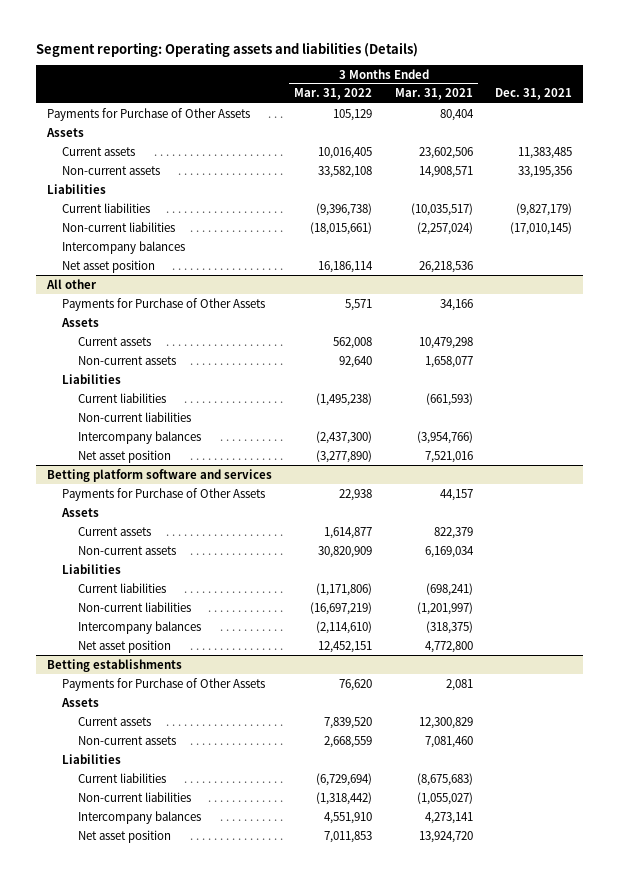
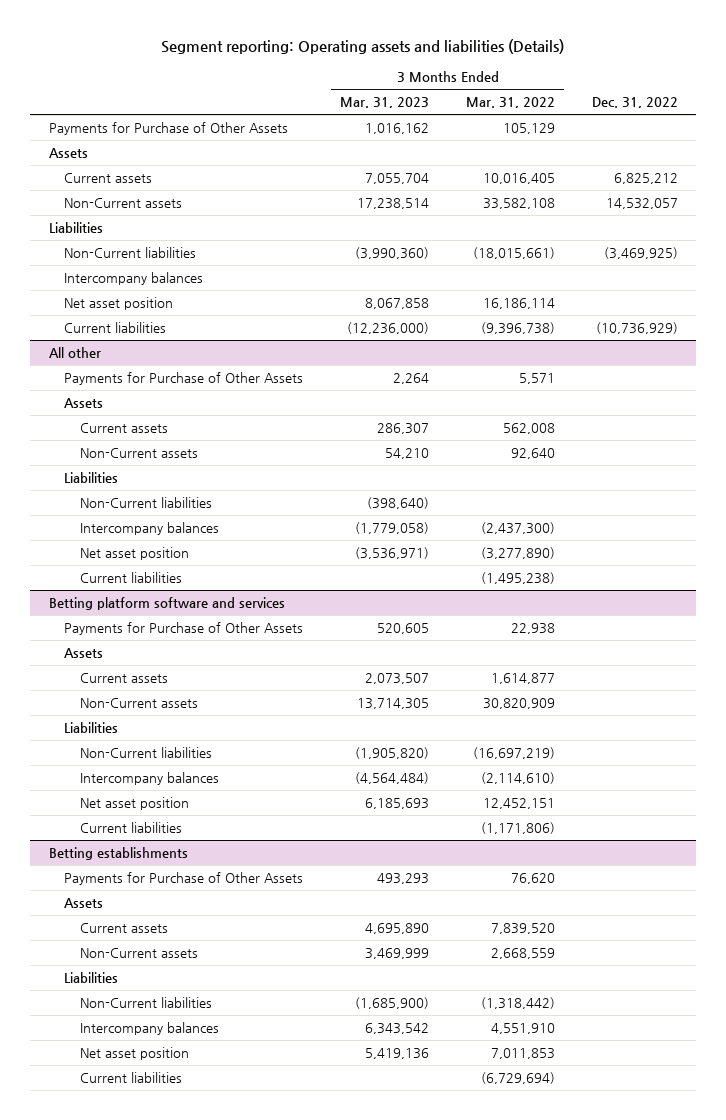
[394,88,473,101] Mar. 31, 2021 -> none
[495,88,573,101] Dec. 31, 2021 -> none
none -> [340,97,430,109] Mar. 31, 2023
none -> [591,97,678,109] Dec. 31, 2022
[62,165,161,175] Non-current assets -> [64,198,183,209] Non-Current assets
[62,221,176,232] Non-current liabilities -> [64,247,197,259] Non-Current liabilities
[62,202,151,213] Current liabilities -> [64,322,167,334] Current liabilities
[77,355,176,365] Non-current assets -> [80,448,199,459] Non-Current assets
[77,411,191,422] Non-current liabilities -> [80,497,213,509] Non-Current liabilities
[77,392,166,403] Current liabilities -> [80,572,183,584] Current liabilities
[77,545,176,555] Non-current assets -> [80,698,199,709] Non-Current assets
[77,601,191,612] Non-current liabilities -> [80,747,213,759] Non-Current liabilities
[77,582,166,593] Current liabilities -> [80,822,183,834] Current liabilities
[77,735,176,745] Non-current assets -> [80,948,199,959] Non-Current assets
[77,791,191,802] Non-current liabilities -> [80,997,213,1009] Non-Current liabilities
[77,772,166,783] Current liabilities -> [80,1072,183,1084] Current liabilities

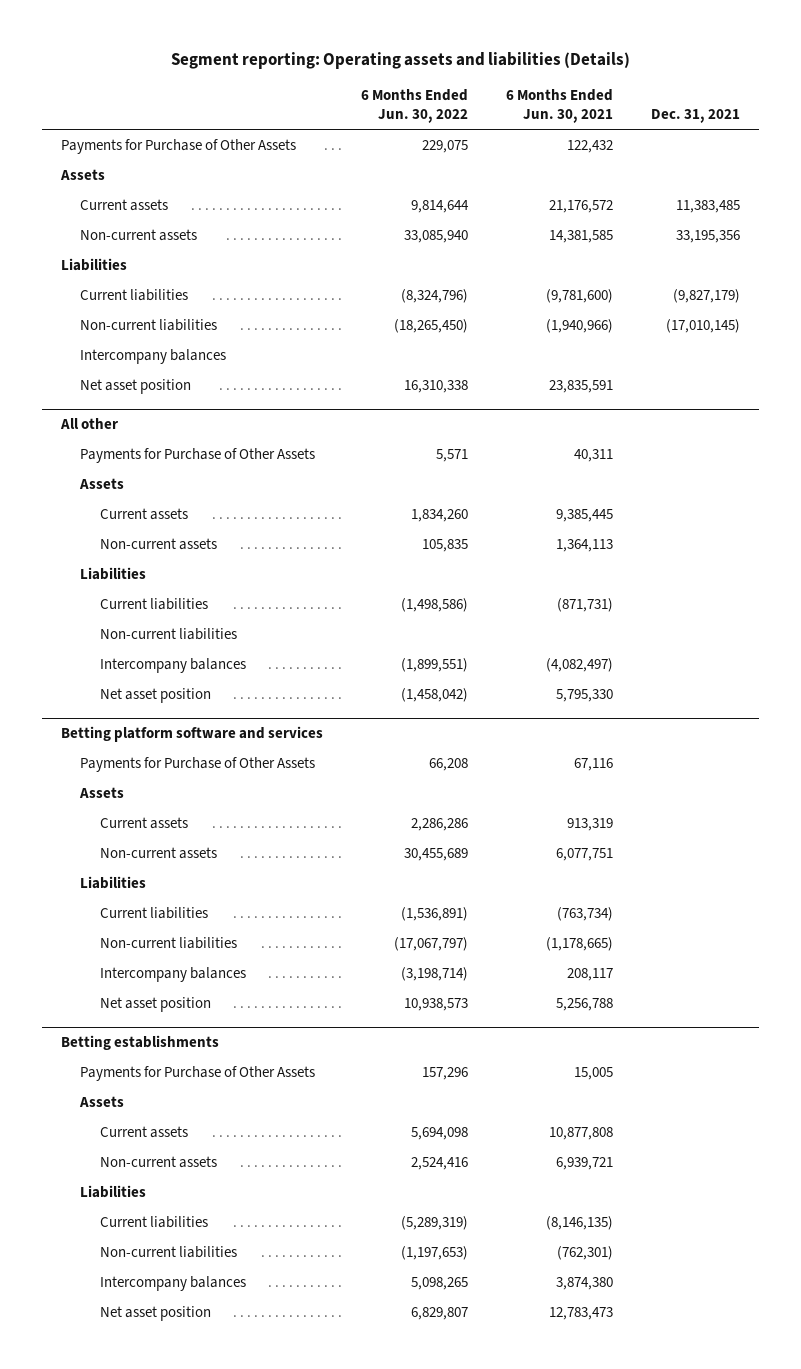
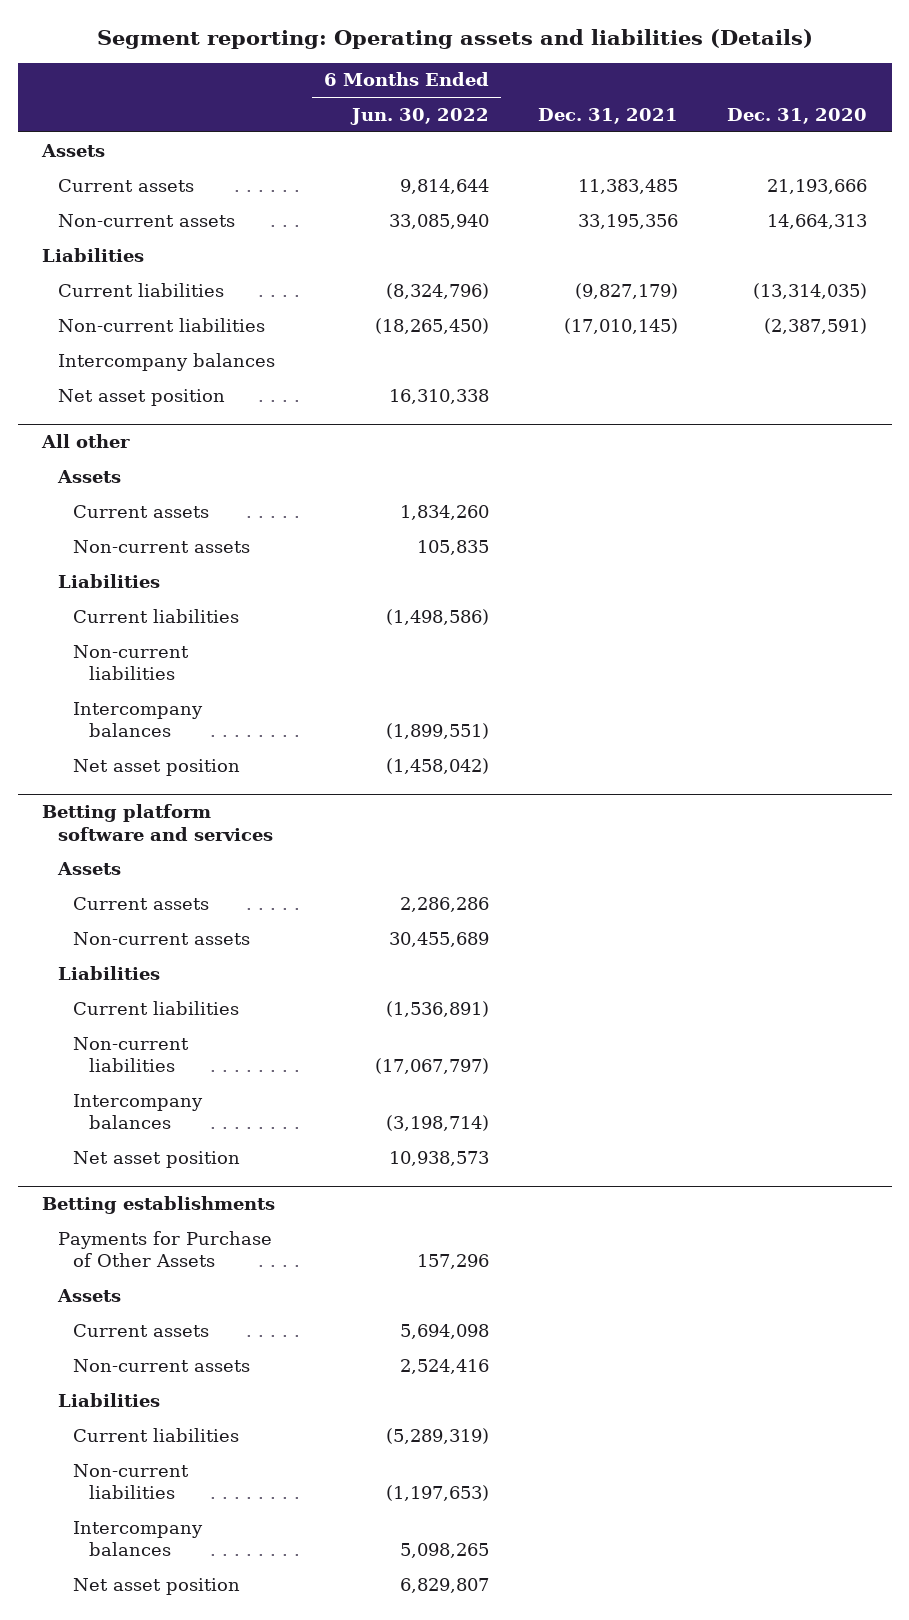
[506,89,614,124] 6 Months Ended Jun. 30, 2021 -> none
none -> [727,107,868,124] Dec. 31, 2020
[61,138,297,154] Payments for Purchase of Other Assets -> none
[80,447,316,463] Payments for Purchase of Other Assets -> none
[80,756,316,772] Payments for Purchase of Other Assets -> none

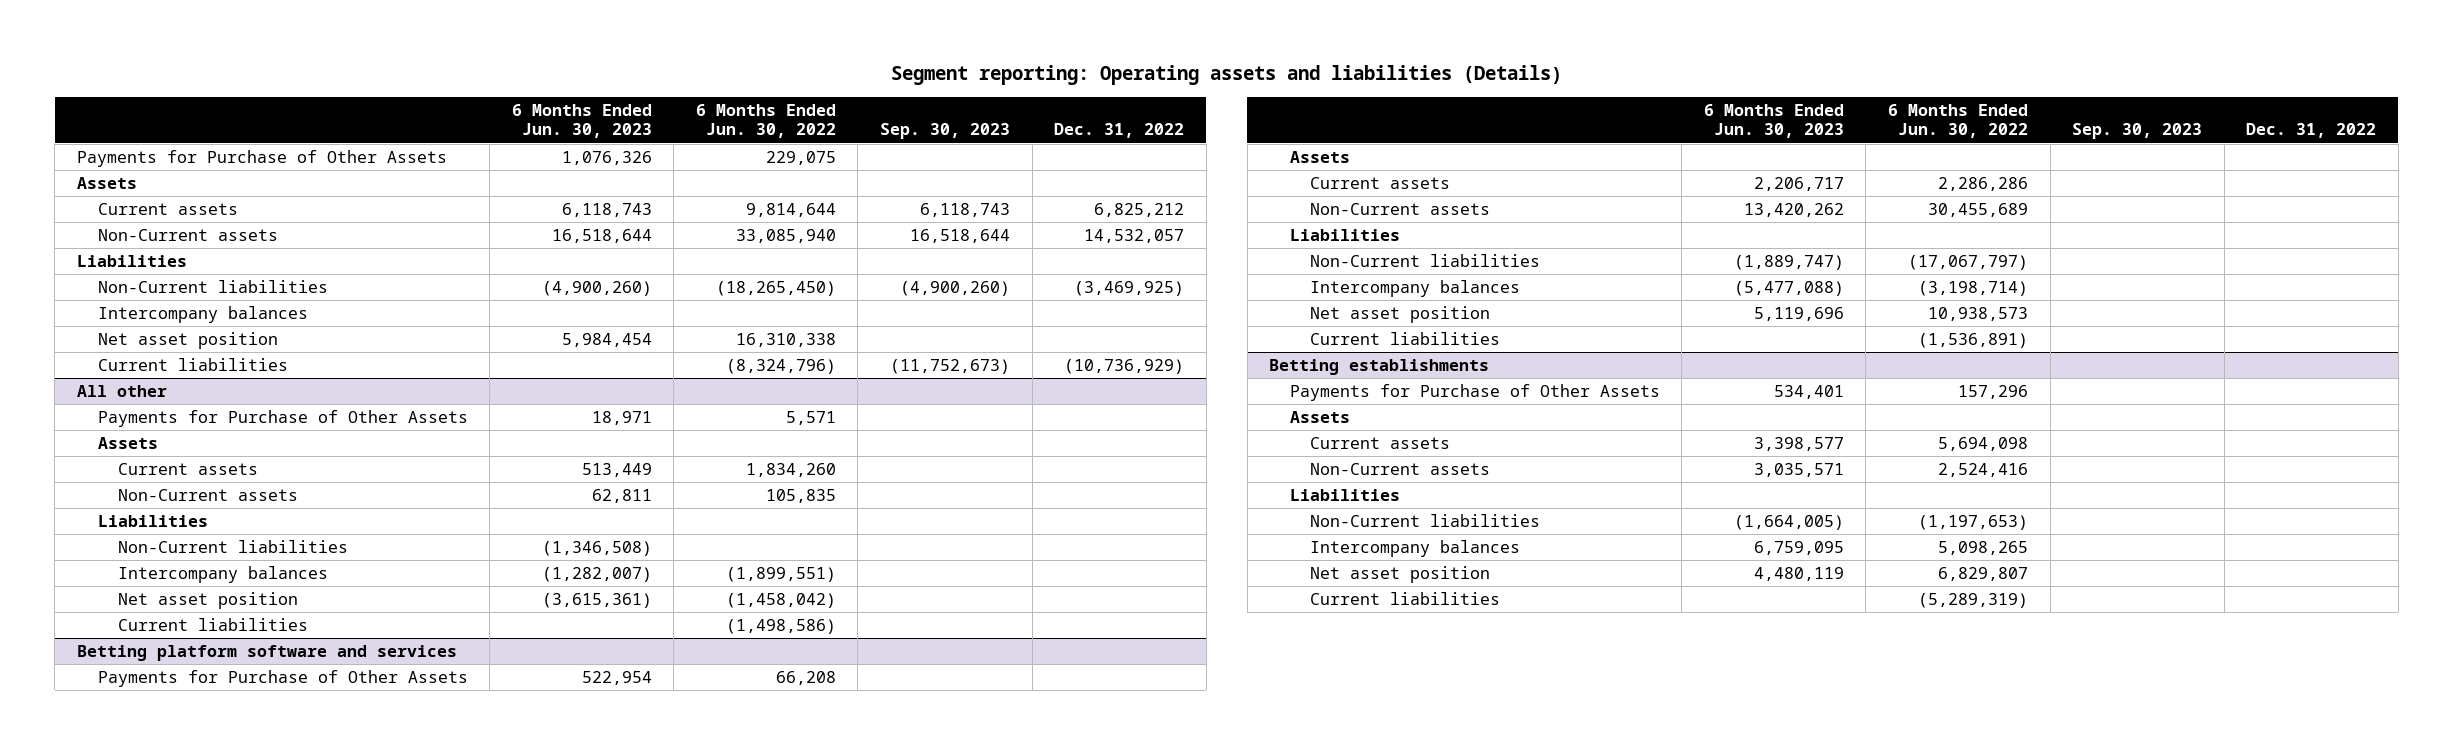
[538,107,679,124] Dec. 31, 2021 -> none
[727,107,868,124] Dec. 31, 2020 -> none
none -> [511,103,652,139] 6 Months Ended Jun. 30, 2023
none -> [880,123,1011,140] Sep. 30, 2023
none -> [1054,123,1185,139] Dec. 31, 2022
none -> [76,149,447,167] Payments for Purchase of Other Assets
[57,213,235,227] Non-current assets -> [97,228,278,241] Non-Current assets
[57,317,265,332] Non-current liabilities -> [97,279,328,293] Non-Current liabilities
[57,282,224,297] Current liabilities -> [97,357,288,371] Current liabilities
none -> [97,409,468,427] Payments for Purchase of Other Assets
[73,539,251,553] Non-current assets -> [118,488,299,501] Non-Current assets
[73,644,190,681] Non-current liabilities -> [118,539,349,553] Non-Current liabilities
[73,608,240,623] Current liabilities -> [118,617,309,631] Current liabilities
none -> [97,669,468,687] Payments for Purchase of Other Assets
[73,931,251,945] Non-current assets -> [1310,202,1491,215] Non-Current assets
[73,1036,190,1073] Non-current liabilities -> [1310,253,1541,267] Non-Current liabilities
[73,1000,240,1015] Current liabilities -> [1310,331,1501,345] Current liabilities
[73,1358,251,1372] Non-current assets -> [1310,462,1491,475] Non-Current assets
[73,1463,190,1500] Non-current liabilities -> [1310,513,1541,527] Non-Current liabilities
[73,1427,240,1442] Current liabilities -> [1310,591,1501,605] Current liabilities

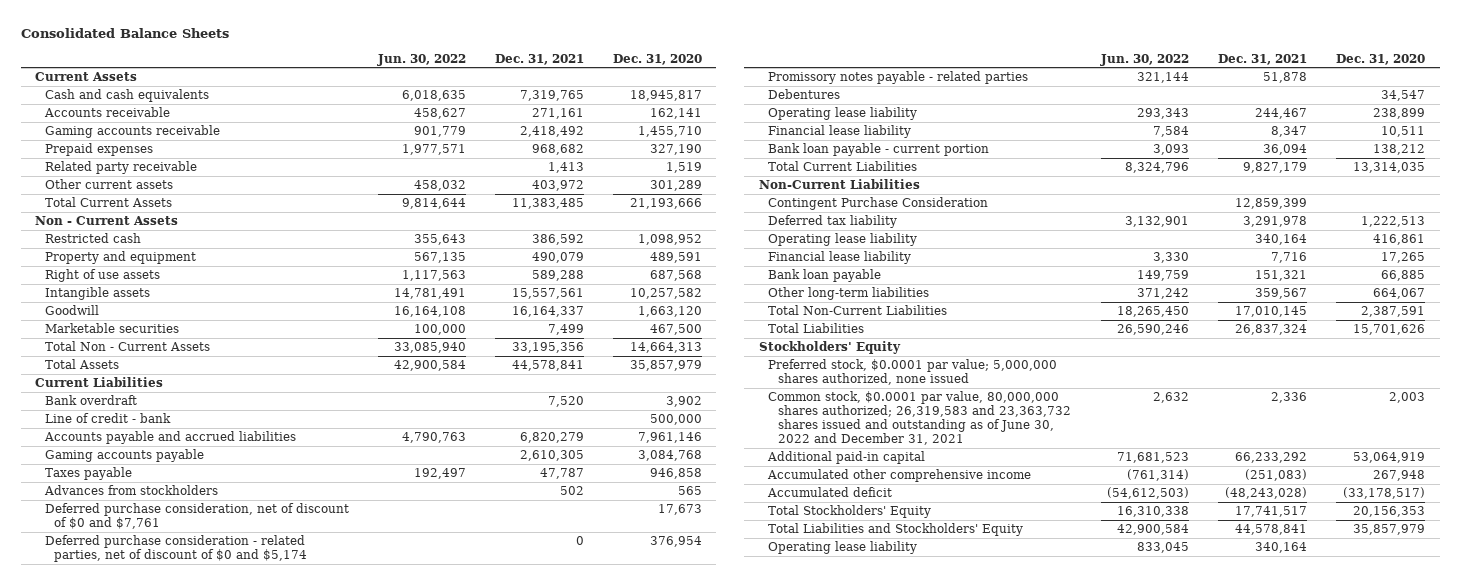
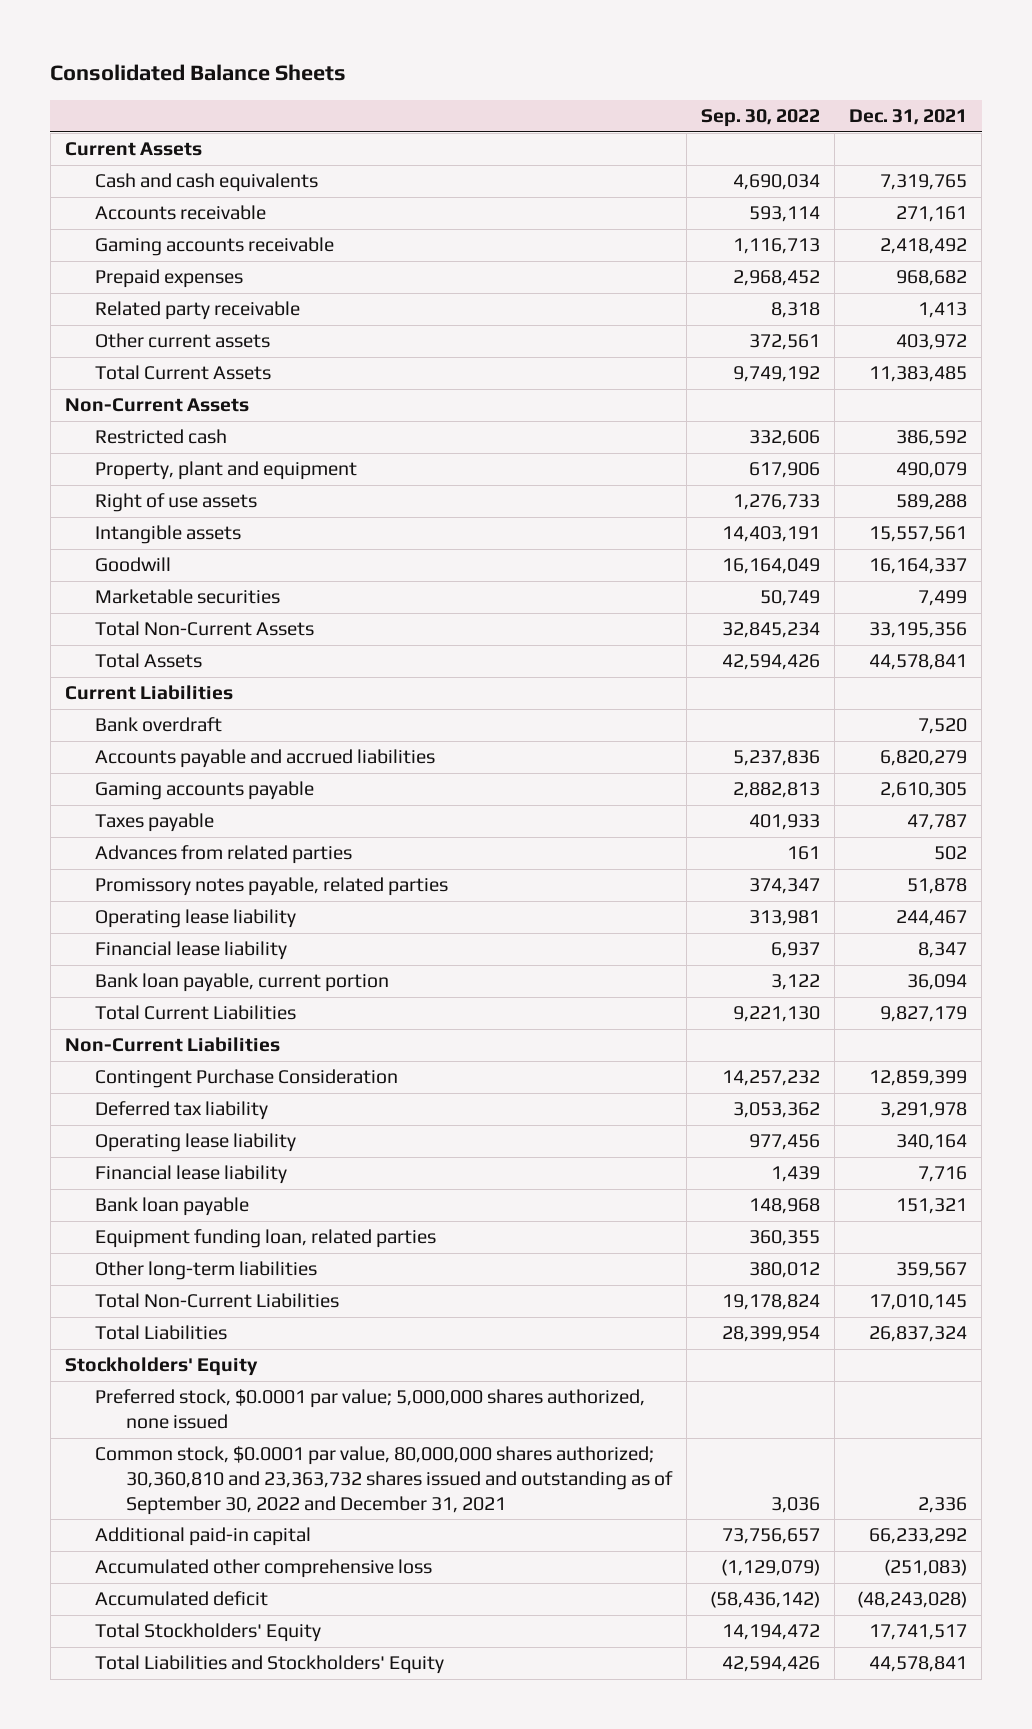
[376,53,466,66] Jun. 30, 2022 -> none
[612,53,702,65] Dec. 31, 2020 -> none
none -> [701,109,821,128] Sep. 30, 2022
[35,216,179,226] Non - Current Assets -> [64,398,249,413] Non-Current Assets
[44,251,196,265] Property and equipment -> [95,461,358,481] Property, plant and equipment
[44,341,210,352] Total Non - Current Assets -> [95,621,315,637] Total Non-Current Assets
[44,413,171,424] Line of credit - bank -> none
[43,485,218,496] Advances from stockholders -> none
[44,503,349,530] Deferred purchase consideration, net of discount of $0 and $7,761 -> none
[44,535,308,563] Deferred purchase consideration - related parties, net of discount of $0 and $5,174 -> none
[768,89,841,100] Debentures -> none
none -> [95,845,353,865] Advances from related parties
[768,71,1029,85] Promissory notes payable - related parties -> [95,877,449,897] Promissory notes payable, related parties
[768,143,990,157] Bank loan payable - current portion -> [95,973,390,993] Bank loan payable, current portion
none -> [95,1229,437,1249] Equipment funding loan, related parties
[768,391,1071,446] Common stock, $0.0001 par value, 80,000,000 shares authorized; 26,319,583 and 23,363,732 shares issued and outstanding as of June 30, 2022 and December 31, 2021 -> [95,1446,673,1515] Common stock, $0.0001 par value, 80,000,000 shares authorized; 30,360,810 and 23,363,732 shares issued and outstanding as of September 30, 2022 and December 31, 2021
[767,469,1032,483] Accumulated other comprehensive income -> [95,1559,433,1579] Accumulated other comprehensive loss
[768,541,918,555] Operating lease liability -> none

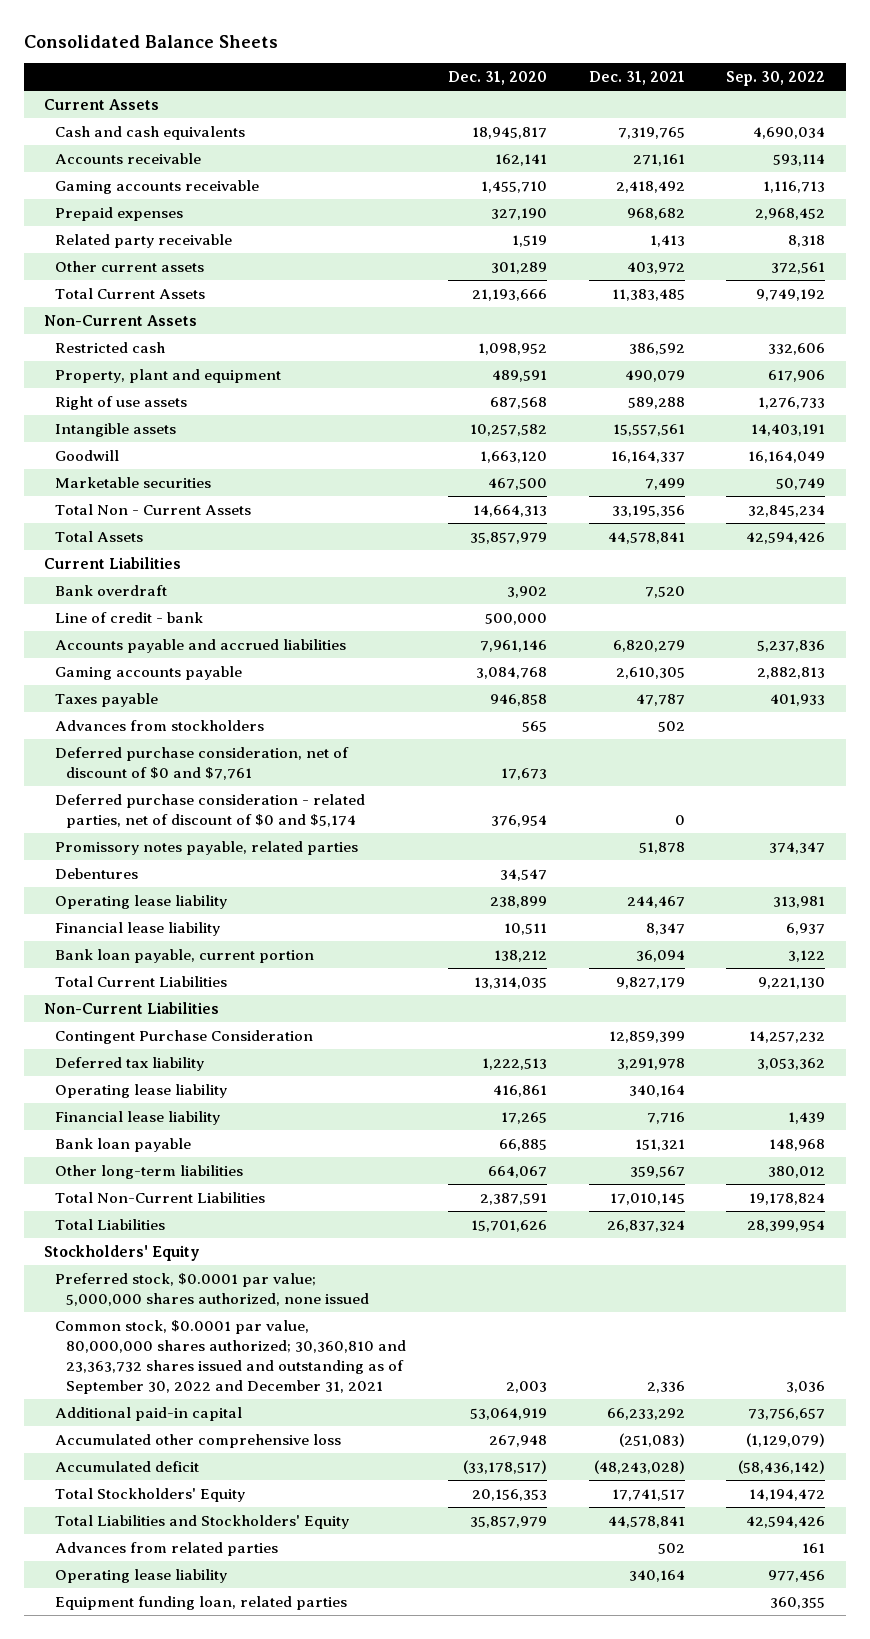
none -> [448,70,548,85] Dec. 31, 2020
[95,621,315,637] Total Non-Current Assets -> [55,503,252,515] Total Non - Current Assets
none -> [55,611,204,623] Line of credit - bank
none -> [55,719,265,731] Advances from stockholders
none -> [55,746,350,780] Deferred purchase consideration, net of discount of $0 and $7,761
none -> [55,793,366,828] Deferred purchase consideration - related parties, net of discount of $0 and $5,174
none -> [55,867,139,879] Debentures
none -> [55,1083,228,1098] Operating lease liability
[95,845,353,865] Advances from related parties -> [55,1541,279,1556] Advances from related parties
[95,1133,297,1153] Operating lease liability -> [55,1568,228,1583] Operating lease liability
[95,1229,437,1249] Equipment funding loan, related parties -> [55,1595,348,1610] Equipment funding loan, related parties

